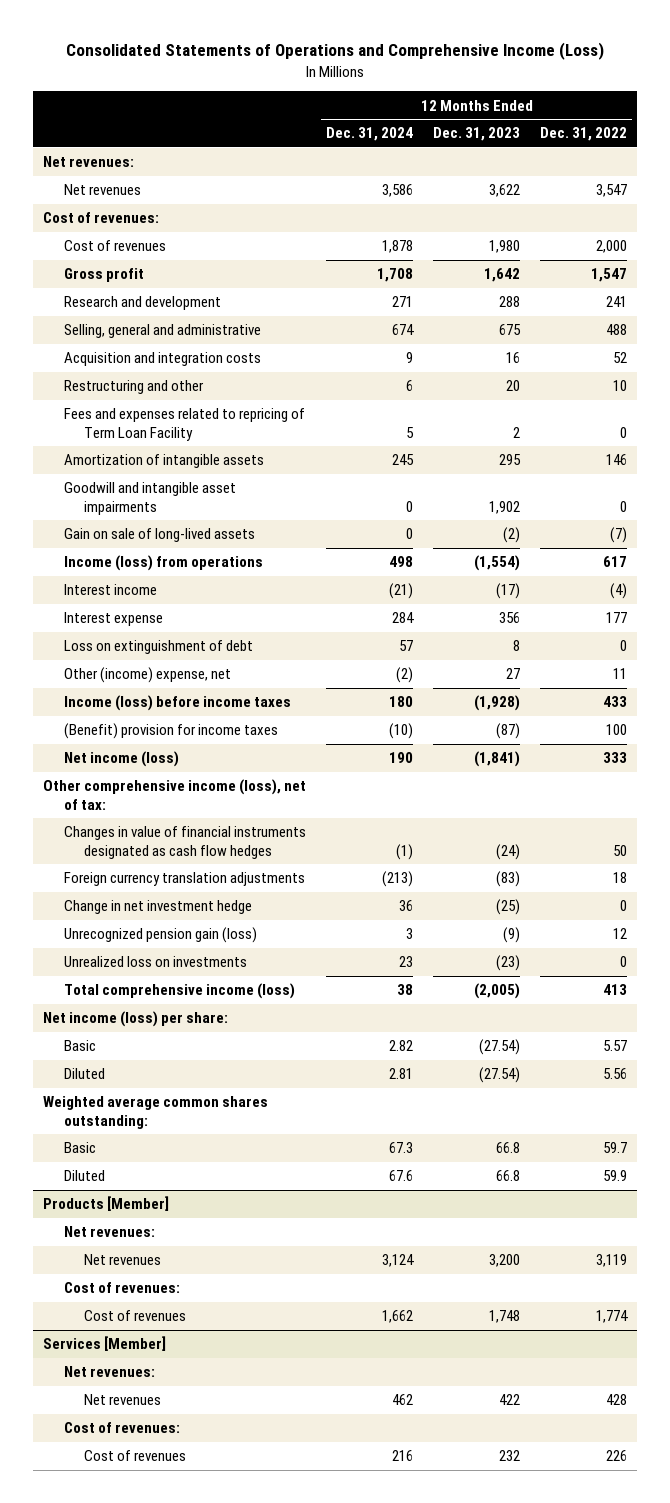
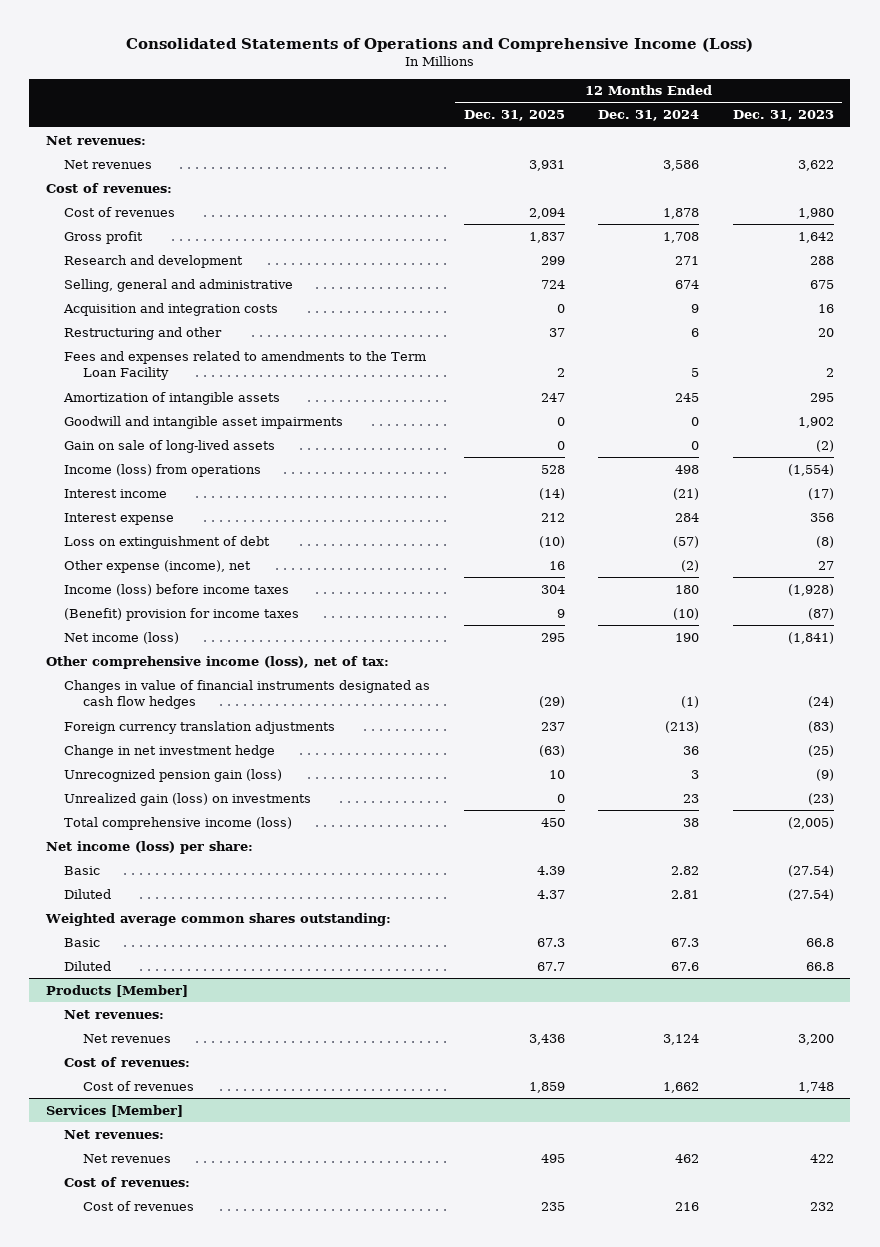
[540,127,628,142] Dec. 31, 2022 -> none
none -> [463,110,565,122] Dec. 31, 2025
[63,408,305,441] Fees and expenses related to repricing of Term Loan Facility -> [64,350,427,381] Fees and expenses related to amendments to the Term Loan Facility
[399,640,414,652] 57 -> [673,535,700,548] (57)
[513,640,521,652] 8 -> [815,535,834,548] (8)
[63,667,231,684] Other (income) expense, net -> [64,559,252,573] Other expense (income), net
[63,956,247,968] Unrealized loss on investments -> [64,792,312,806] Unrealized gain (loss) on investments

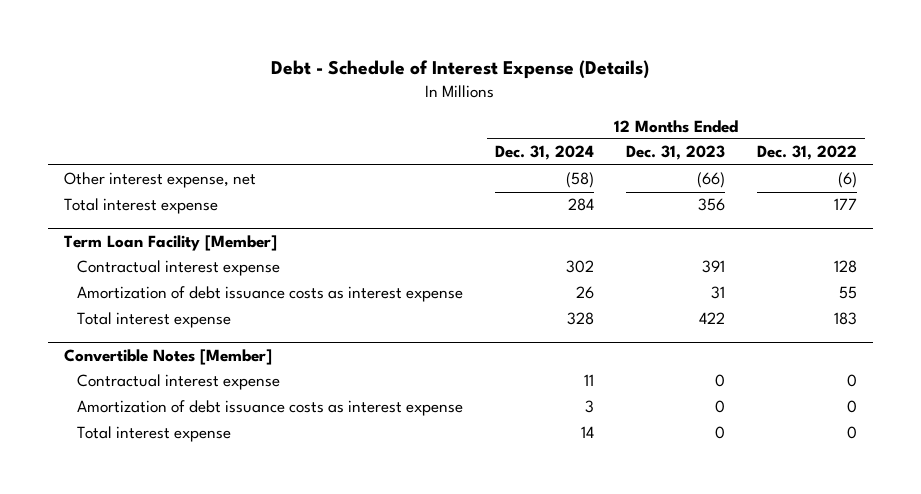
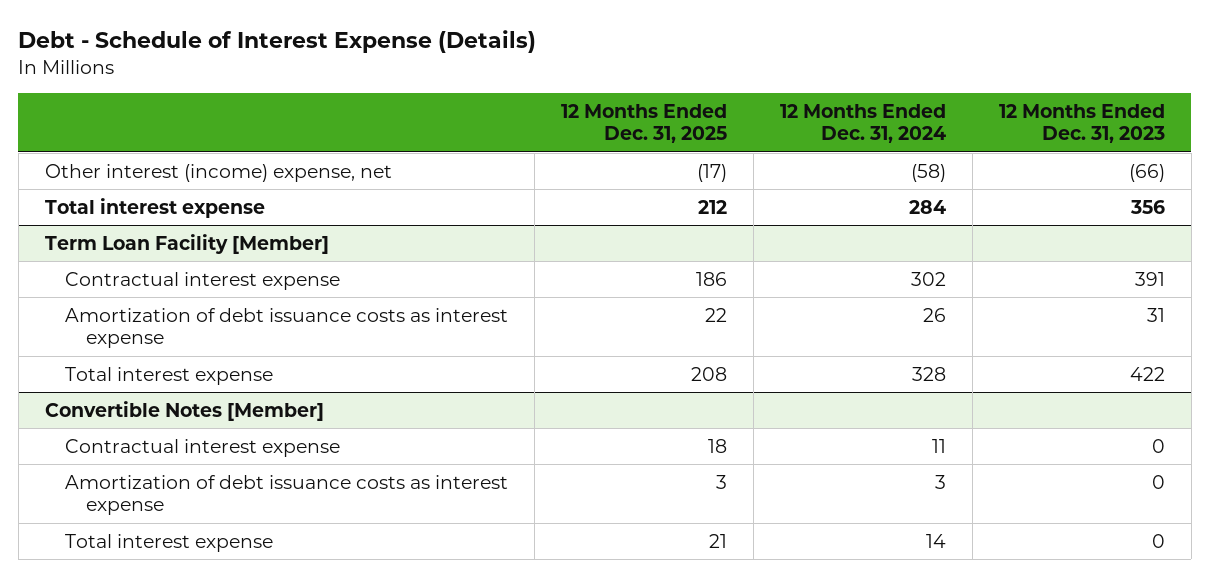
[757,145,858,161] Dec. 31, 2022 -> none
none -> [560,103,727,144] 12 Months Ended Dec. 31, 2025
[63,172,256,189] Other interest expense, net -> [44,163,392,182] Other interest (income) expense, net

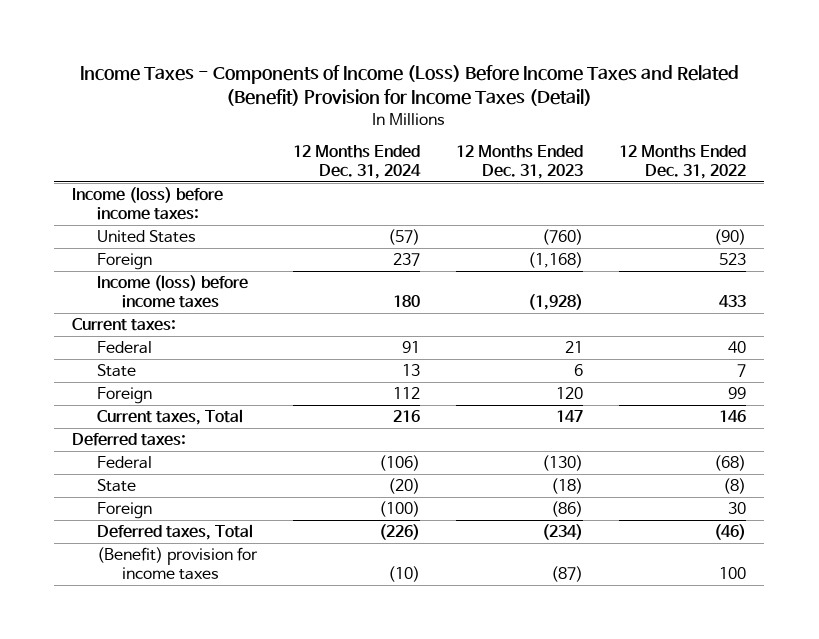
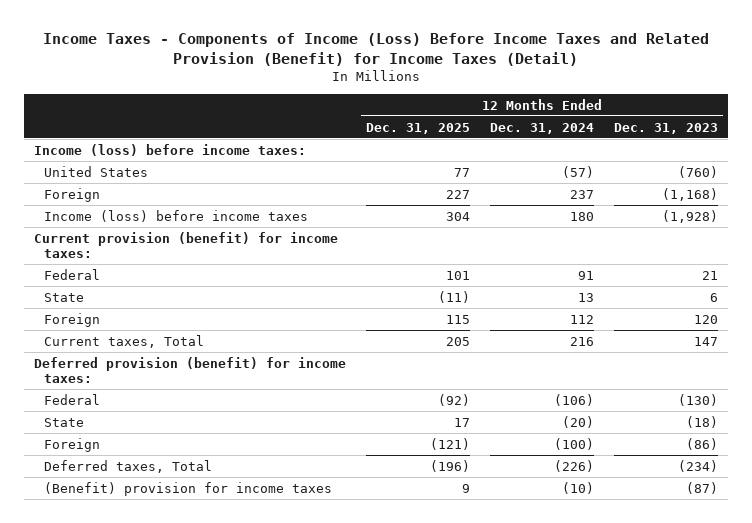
[80,64,740,107] Income Taxes - Components of Income (Loss) Before Income Taxes and Related (Benefit) Provision for Income Taxes (Detail) -> [42,32,709,66] Income Taxes - Components of Income (Loss) Before Income Taxes and Related Provision (Benefit) for Income Taxes (Detail)
[619,145,747,180] 12 Months Ended Dec. 31, 2022 -> none
none -> [365,122,470,134] Dec. 31, 2025
[72,318,177,332] Current taxes: -> [33,231,338,258] Current provision (benefit) for income taxes:
[72,433,187,447] Deferred taxes: -> [33,356,346,383] Deferred provision (benefit) for income taxes:

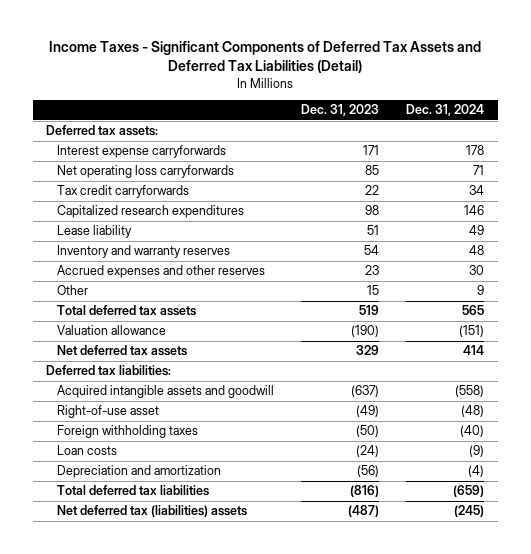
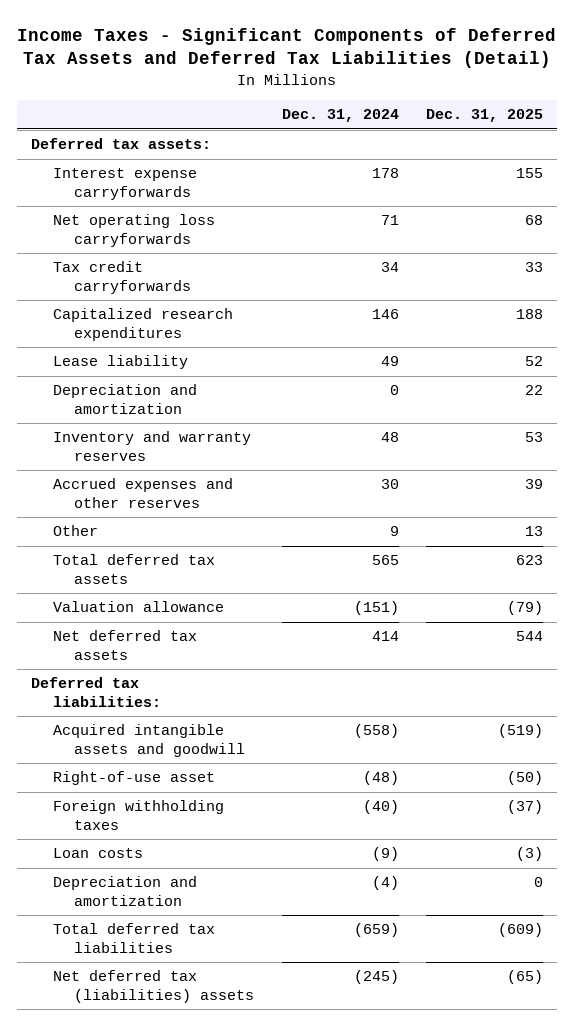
[301,104,380,117] Dec. 31, 2023 -> none
none -> [426,109,544,123] Dec. 31, 2025
none -> [52,384,197,414] Depreciation and amortization

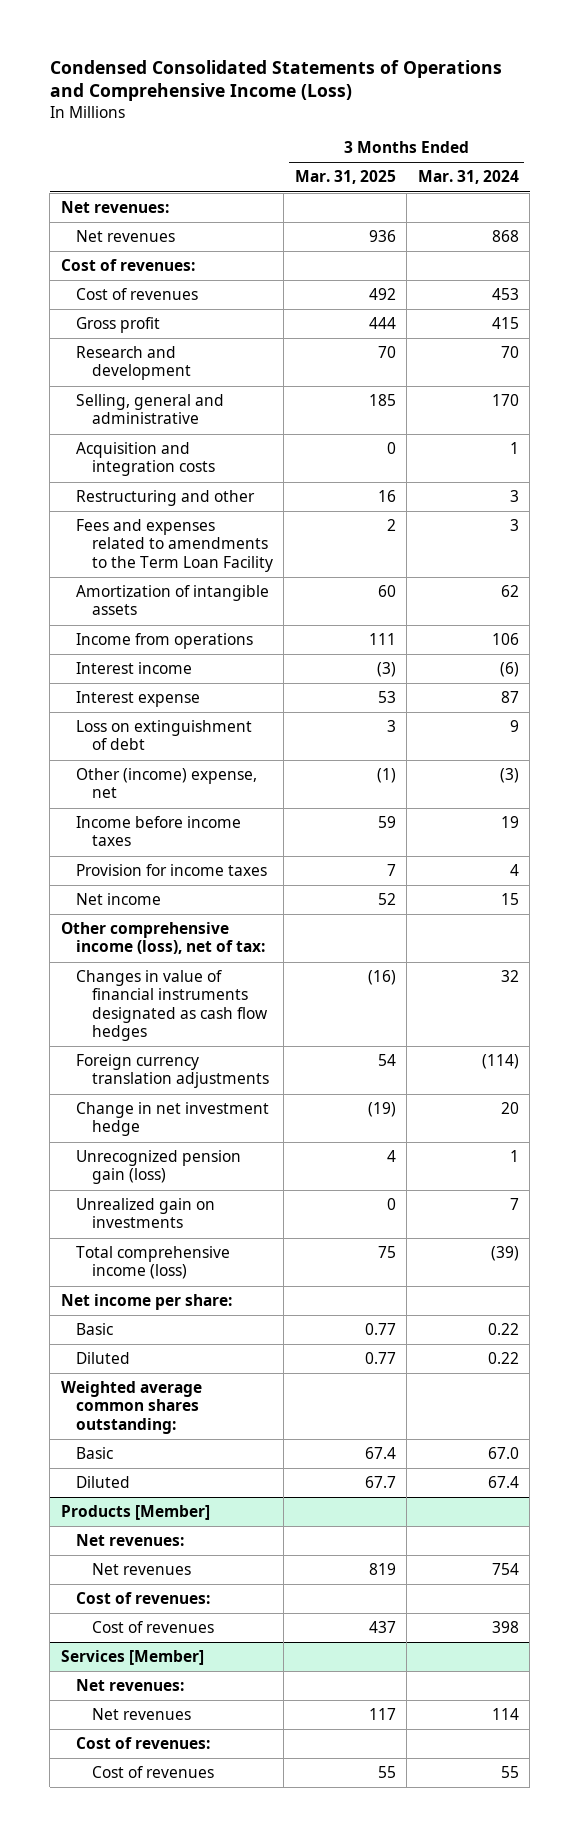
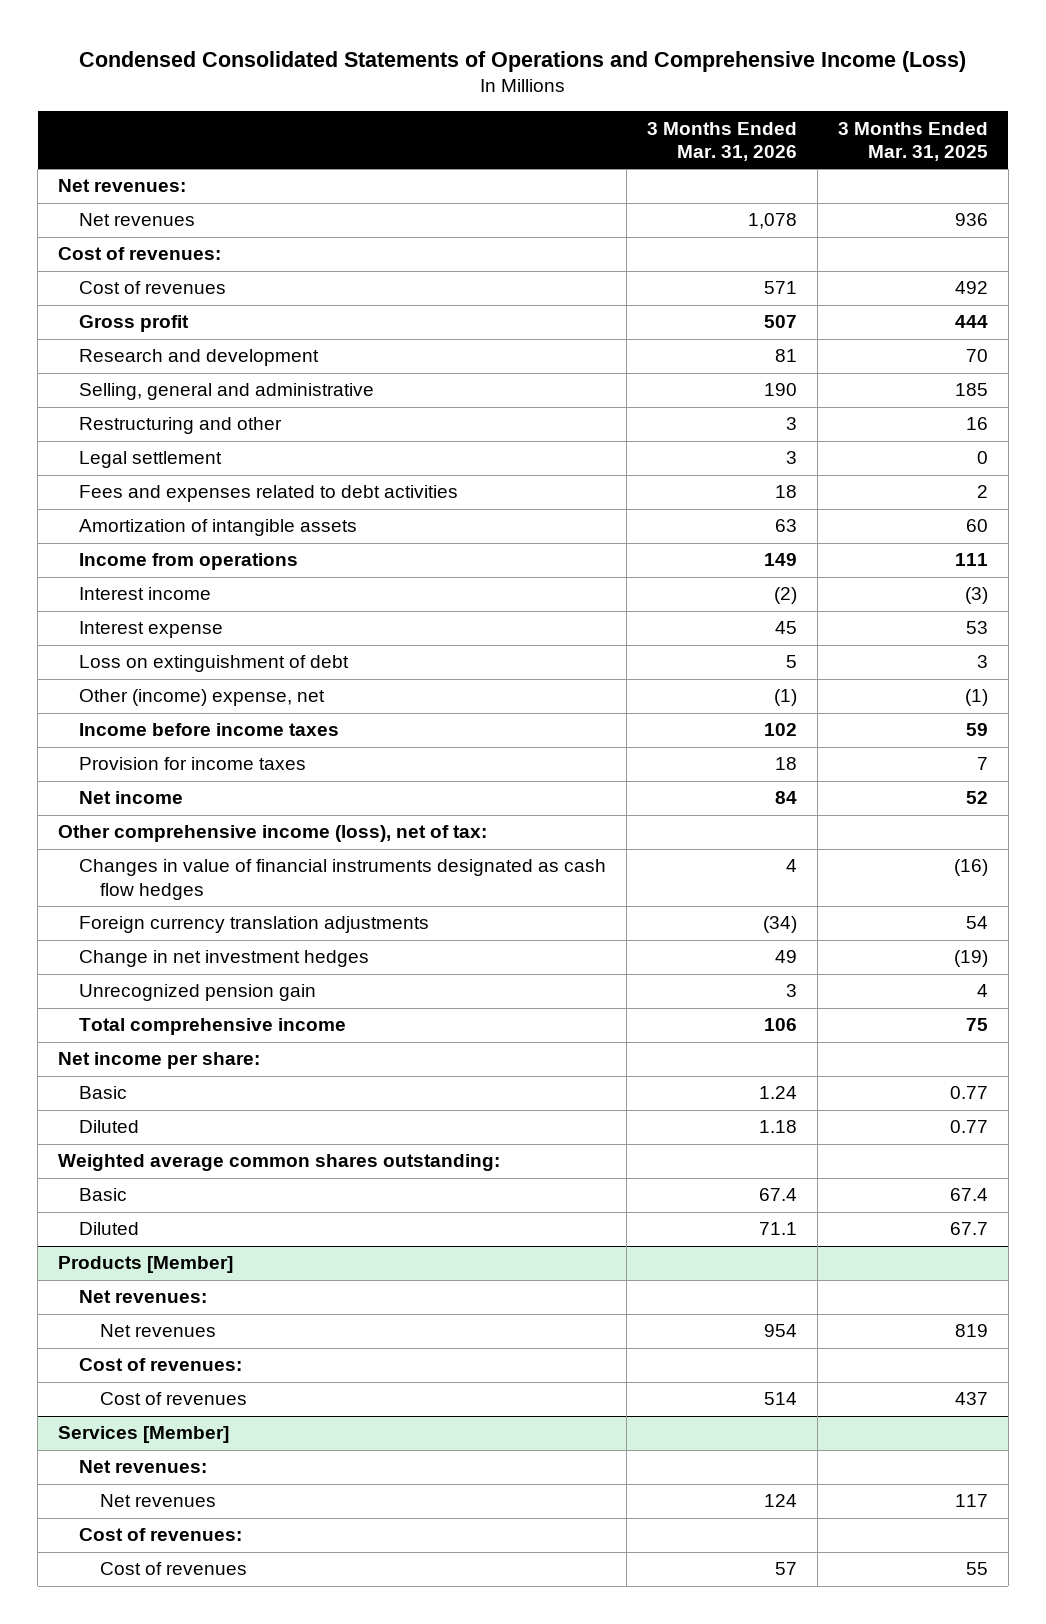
[417,170,519,185] Mar. 31, 2024 -> none
none -> [646,121,797,161] 3 Months Ended Mar. 31, 2026
[76,442,215,477] Acquisition and integration costs -> none
[76,519,273,572] Fees and expenses related to amendments to the Term Loan Facility -> none
none -> [78,451,222,469] Legal settlement
none -> [78,485,458,503] Fees and expenses related to debt activities
[76,1198,216,1229] Unrealized gain on investments -> none
[76,1102,270,1137] Change in net investment hedge -> [78,950,369,968] Change in net investment hedges
[76,1150,242,1185] Unrecognized pension gain (loss) -> [78,984,316,1002] Unrecognized pension gain
[76,1246,231,1280] Total comprehensive income (loss) -> [78,1018,346,1036] Total comprehensive income

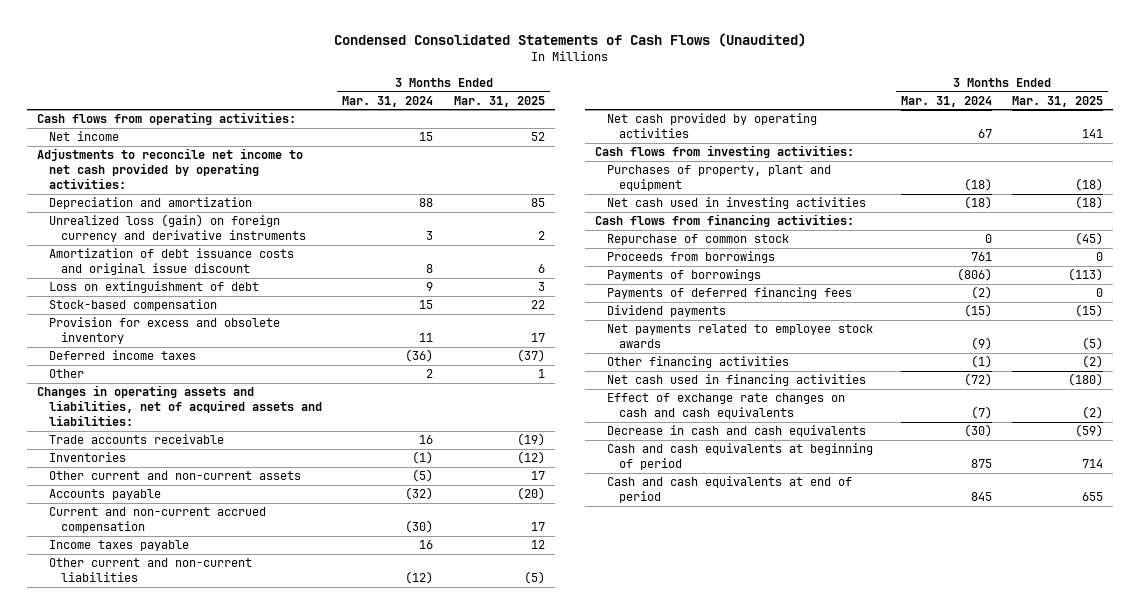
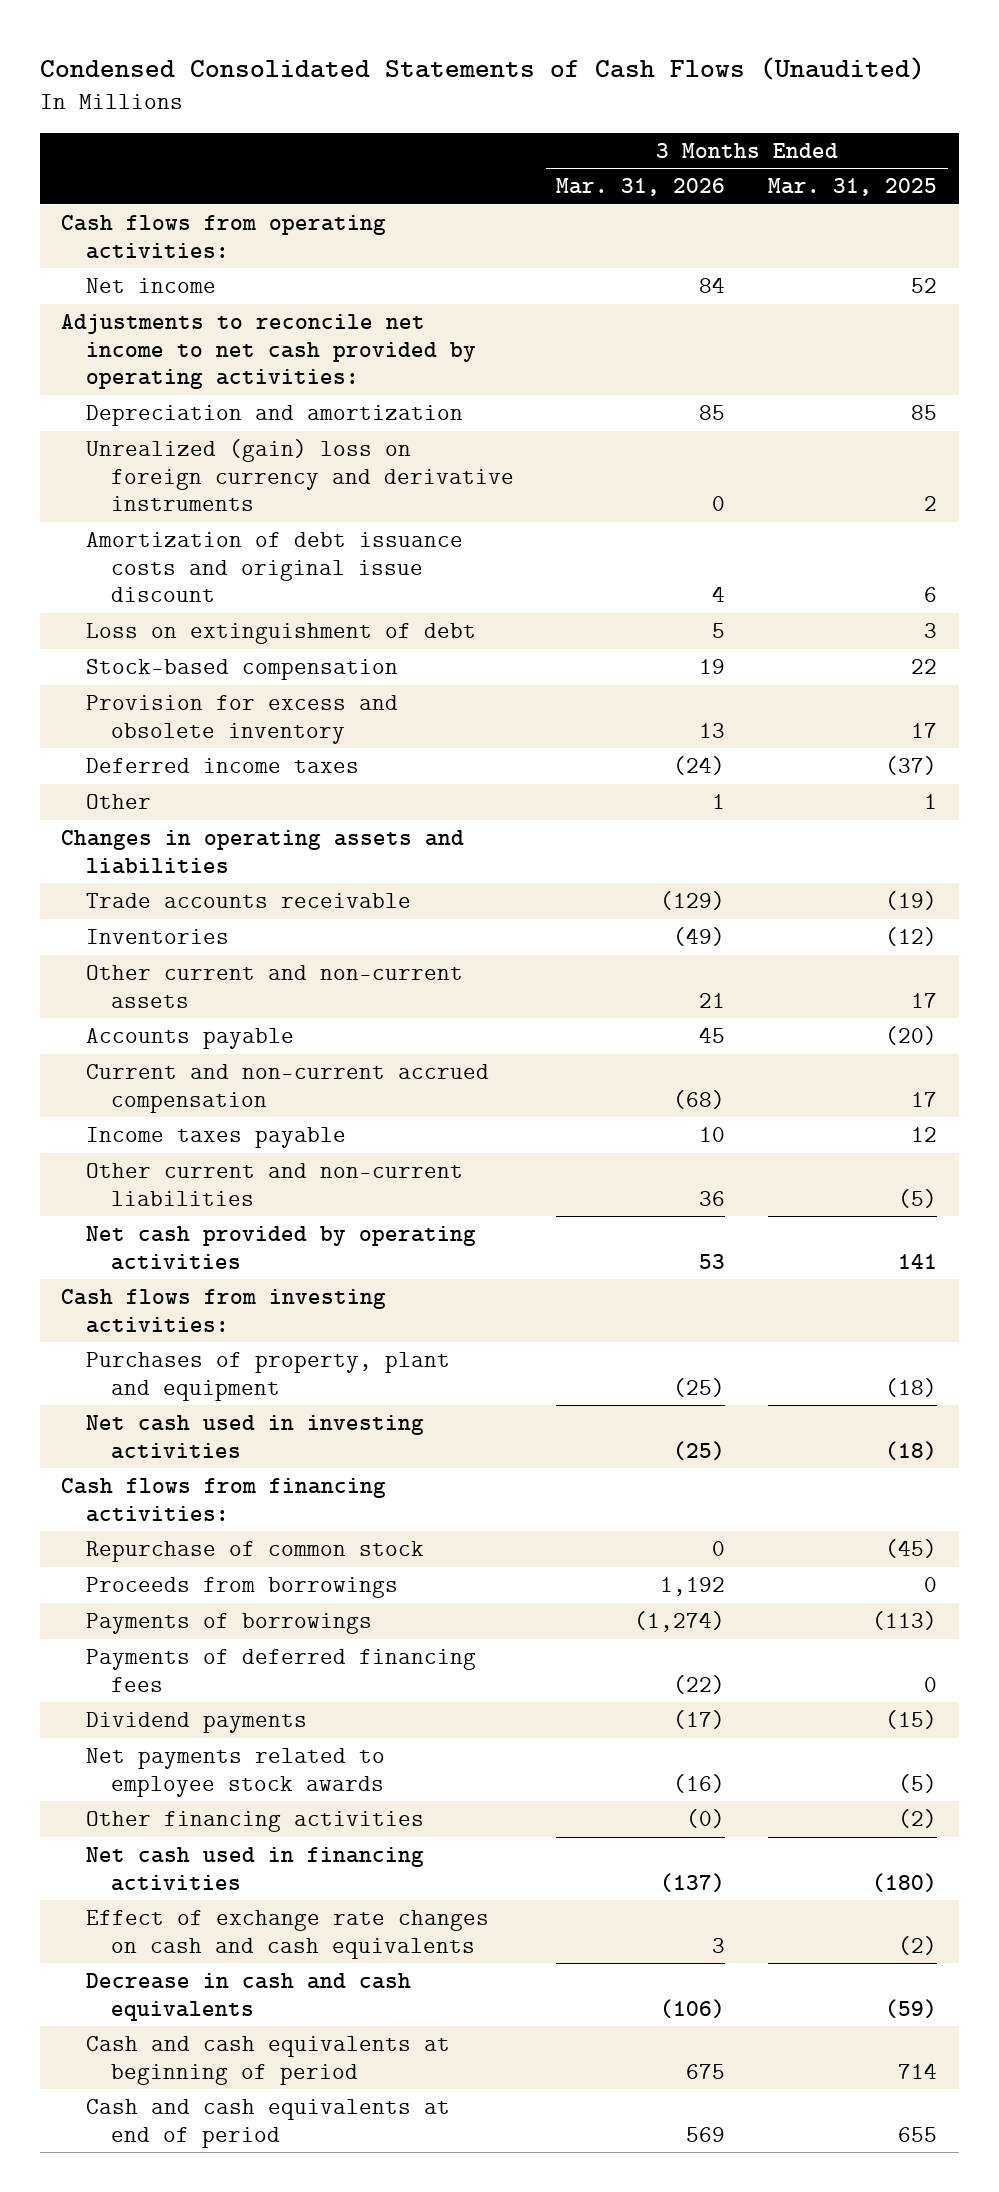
[342,95,434,107] Mar. 31, 2024 -> none
none -> [556,178,726,197] Mar. 31, 2026
[48,214,307,243] Unrealized loss (gain) on foreign currency and derivative instruments -> [85,439,514,512] Unrealized (gain) loss on foreign currency and derivative instruments
[36,385,322,427] Changes in operating assets and liabilities, net of acquired assets and liabilities: -> [61,830,465,874] Changes in operating assets and liabilities

